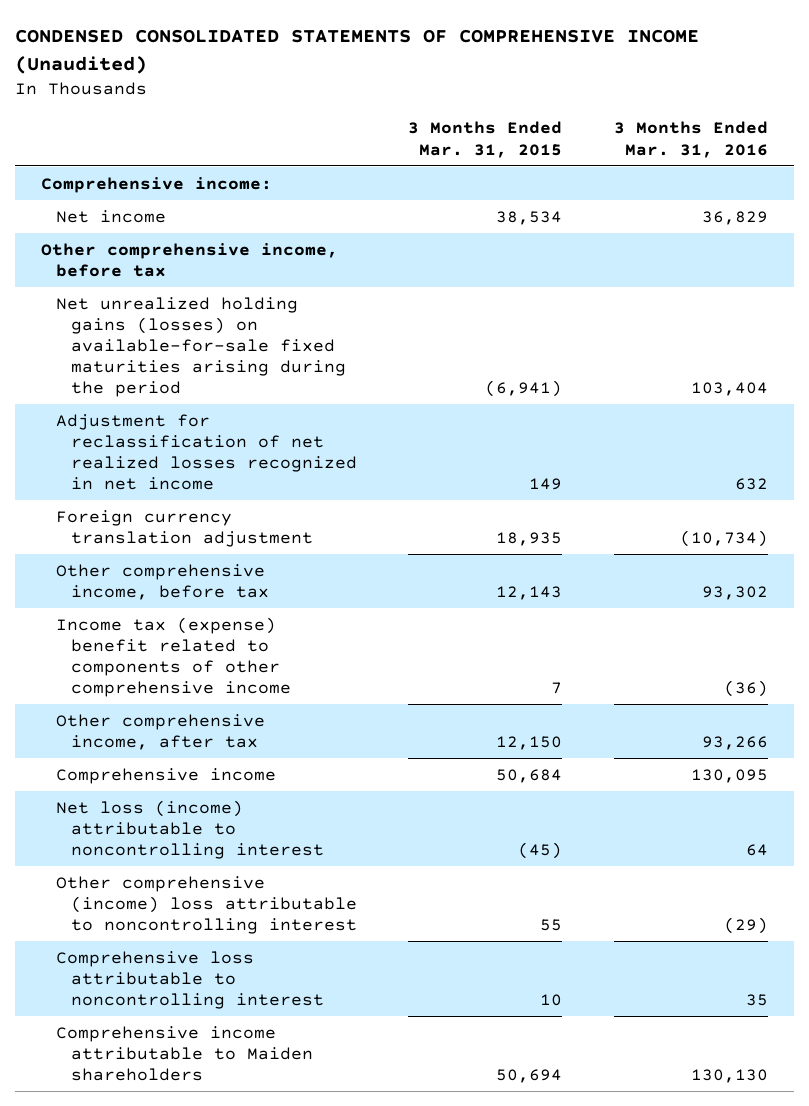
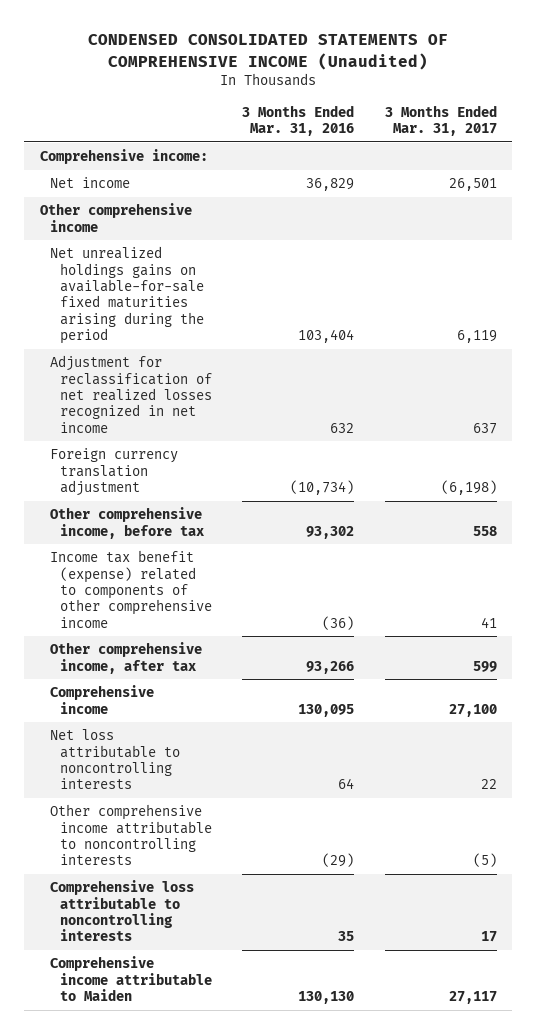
[408,121,563,158] 3 Months Ended Mar. 31, 2015 -> none
none -> [384,104,497,137] 3 Months Ended Mar. 31, 2017
[40,242,338,277] Other comprehensive income, before tax -> [39,203,192,232] Other comprehensive income
[55,296,346,398] Net unrealized holding gains (losses) on available-for-sale fixed maturities arising during the period -> [49,246,204,344] Net unrealized holdings gains on available-for-sale fixed maturities arising during the period
[55,616,291,697] Income tax (expense) benefit related to components of other comprehensive income -> [49,550,212,628] Income tax benefit (expense) related to components of other comprehensive income
[55,799,324,859] Net loss (income) attributable to noncontrolling interest -> [49,729,180,790] Net loss attributable to noncontrolling interests
[55,875,357,934] Other comprehensive (income) loss attributable to noncontrolling interest -> [49,804,212,866] Other comprehensive income attributable to noncontrolling interests
[55,950,324,1009] Comprehensive loss attributable to noncontrolling interest -> [49,880,194,942] Comprehensive loss attributable to noncontrolling interests
[55,1025,313,1081] Comprehensive income attributable to Maiden shareholders -> [49,956,212,1001] Comprehensive income attributable to Maiden

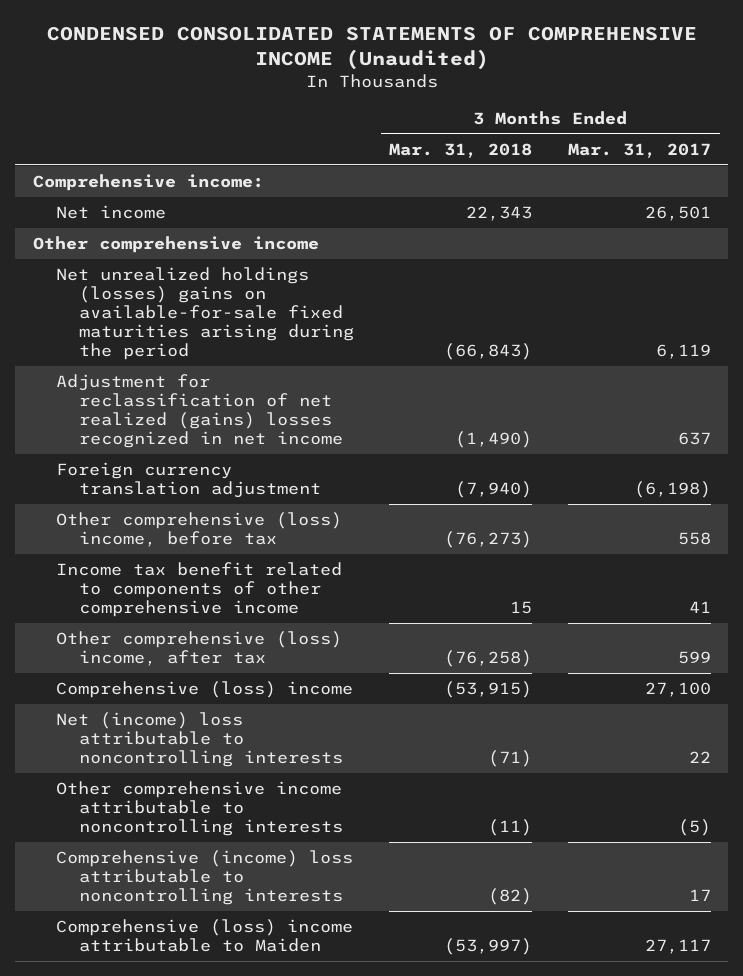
[242,104,355,137] 3 Months Ended Mar. 31, 2016 -> none
none -> [389,142,533,158] Mar. 31, 2018
[49,246,204,344] Net unrealized holdings gains on available-for-sale fixed maturities arising during the period -> [55,267,355,361] Net unrealized holdings (losses) gains on available-for-sale fixed maturities arising during the period
[49,355,212,433] Adjustment for reclassification of net realized losses recognized in net income -> [55,374,344,449] Adjustment for reclassification of net realized (gains) losses recognized in net income
[49,507,204,539] Other comprehensive income, before tax -> [55,512,342,548] Other comprehensive (loss) income, before tax
[49,550,212,628] Income tax benefit (expense) related to components of other comprehensive income -> [55,562,342,618] Income tax benefit related to components of other comprehensive income
[49,642,202,674] Other comprehensive income, after tax -> [55,631,342,667] Other comprehensive (loss) income, after tax
[49,685,154,714] Comprehensive income -> [55,681,353,699] Comprehensive (loss) income
[49,729,180,790] Net loss attributable to noncontrolling interests -> [55,712,344,768] Net (income) loss attributable to noncontrolling interests
[49,880,194,942] Comprehensive loss attributable to noncontrolling interests -> [55,850,353,906] Comprehensive (income) loss attributable to noncontrolling interests
[49,956,212,1001] Comprehensive income attributable to Maiden -> [55,919,353,953] Comprehensive (loss) income attributable to Maiden

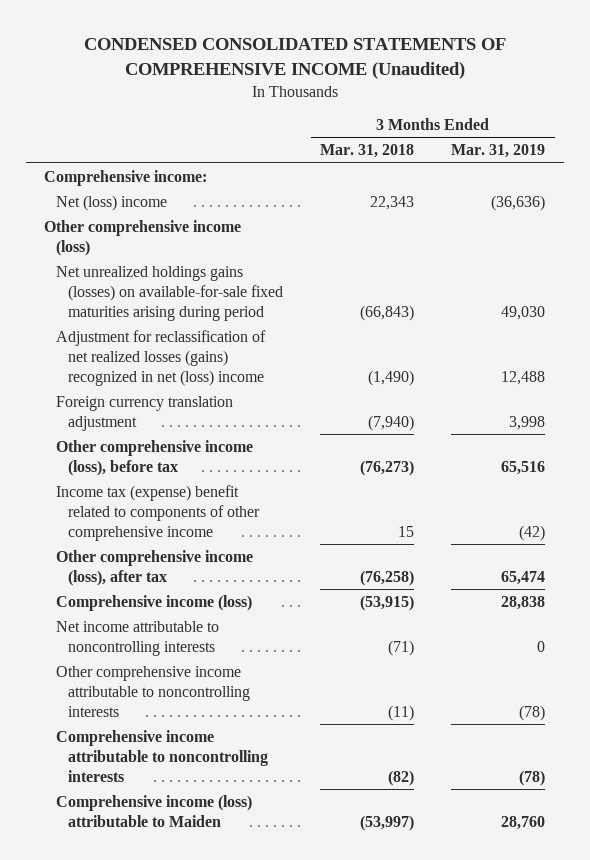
[567,142,711,158] Mar. 31, 2017 -> none
none -> [451,144,546,159] Mar. 31, 2019
[55,205,166,220] Net income -> [55,194,167,211] Net (loss) income
[32,236,319,254] Other comprehensive income -> [44,219,242,256] Other comprehensive income (loss)
[55,267,355,361] Net unrealized holdings (losses) gains on available-for-sale fixed maturities arising during the period -> [55,265,283,321] Net unrealized holdings gains (losses) on available-for-sale fixed maturities arising during period
[55,374,344,449] Adjustment for reclassification of net realized (gains) losses recognized in net income -> [55,329,266,386] Adjustment for reclassification of net realized losses (gains) recognized in net (loss) income
[55,512,342,548] Other comprehensive (loss) income, before tax -> [55,439,253,476] Other comprehensive income (loss), before tax
[55,562,342,618] Income tax benefit related to components of other comprehensive income -> [55,484,260,541] Income tax (expense) benefit related to components of other comprehensive income
[55,631,342,667] Other comprehensive (loss) income, after tax -> [55,549,253,586] Other comprehensive income (loss), after tax
[55,681,353,699] Comprehensive (loss) income -> [55,594,252,611] Comprehensive income (loss)
[55,712,344,768] Net (income) loss attributable to noncontrolling interests -> [55,620,219,656] Net income attributable to noncontrolling interests
[55,850,353,906] Comprehensive (income) loss attributable to noncontrolling interests -> [55,729,268,782] Comprehensive income attributable to noncontrolling interests
[55,919,353,953] Comprehensive (loss) income attributable to Maiden -> [55,794,252,827] Comprehensive income (loss) attributable to Maiden

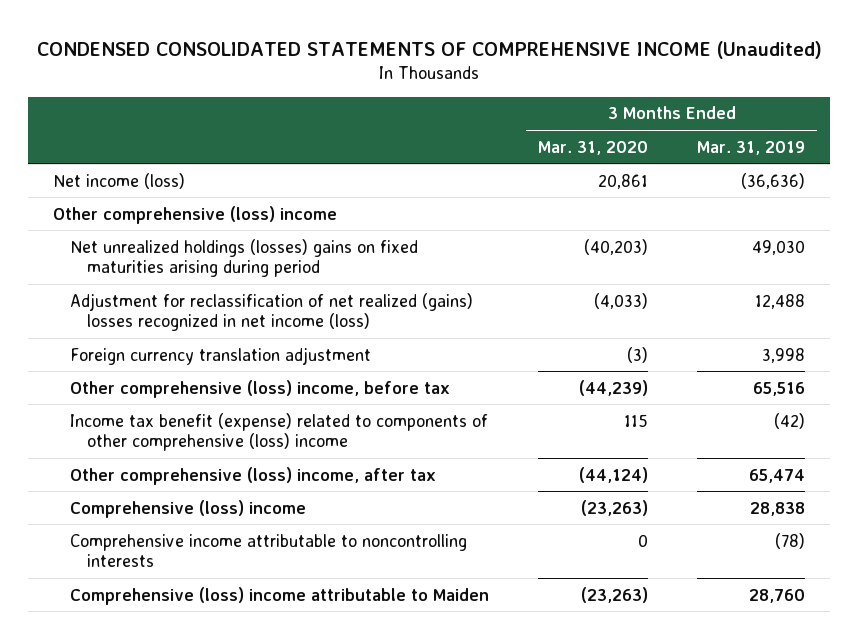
[320,144,415,159] Mar. 31, 2018 -> none
none -> [538,140,649,155] Mar. 31, 2020
[44,169,208,186] Comprehensive income: -> none
[55,194,167,211] Net (loss) income -> [52,172,185,189] Net income (loss)
[44,219,242,256] Other comprehensive income (loss) -> [52,205,337,224] Other comprehensive (loss) income
[55,265,283,321] Net unrealized holdings gains (losses) on available-for-sale fixed maturities arising during period -> [69,238,418,278] Net unrealized holdings (losses) gains on fixed maturities arising during period
[55,329,266,386] Adjustment for reclassification of net realized losses (gains) recognized in net (loss) income -> [69,292,473,332] Adjustment for reclassification of net realized (gains) losses recognized in net income (loss)
[55,620,219,656] Net income attributable to noncontrolling interests -> none
[55,665,250,717] Other comprehensive income attributable to noncontrolling interests -> none
[55,439,253,476] Other comprehensive income (loss), before tax -> [69,379,450,398] Other comprehensive (loss) income, before tax
[55,484,260,541] Income tax (expense) benefit related to components of other comprehensive income -> [69,412,488,452] Income tax benefit (expense) related to components of other comprehensive (loss) income
[55,549,253,586] Other comprehensive income (loss), after tax -> [69,466,436,485] Other comprehensive (loss) income, after tax
[55,594,252,611] Comprehensive income (loss) -> [69,499,306,518] Comprehensive (loss) income
[55,794,252,827] Comprehensive income (loss) attributable to Maiden -> [69,586,489,605] Comprehensive (loss) income attributable to Maiden

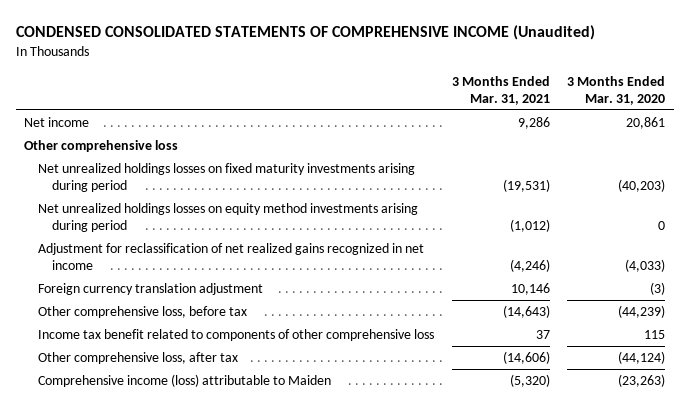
[697,140,806,155] Mar. 31, 2019 -> none
none -> [451,76,550,105] 3 Months Ended Mar. 31, 2021
[52,172,185,189] Net income (loss) -> [24,117,90,128] Net income
[52,205,337,224] Other comprehensive (loss) income -> [24,140,179,153] Other comprehensive loss
[69,238,418,278] Net unrealized holdings (losses) gains on fixed maturities arising during period -> [38,163,416,192] Net unrealized holdings losses on fixed maturity investments arising during period
none -> [38,203,419,232] Net unrealized holdings losses on equity method investments arising during period
[69,292,473,332] Adjustment for reclassification of net realized (gains) losses recognized in net income (loss) -> [38,243,425,270] Adjustment for reclassification of net realized gains recognized in net income
[69,499,306,518] Comprehensive (loss) income -> none
[69,533,467,568] Comprehensive income attributable to noncontrolling interests -> none
[69,379,450,398] Other comprehensive (loss) income, before tax -> [38,306,248,319] Other comprehensive loss, before tax
[69,412,488,452] Income tax benefit (expense) related to components of other comprehensive (loss) income -> [38,329,435,342] Income tax benefit related to components of other comprehensive loss
[69,466,436,485] Other comprehensive (loss) income, after tax -> [38,352,239,365] Other comprehensive loss, after tax
[69,586,489,605] Comprehensive (loss) income attributable to Maiden -> [38,374,332,388] Comprehensive income (loss) attributable to Maiden

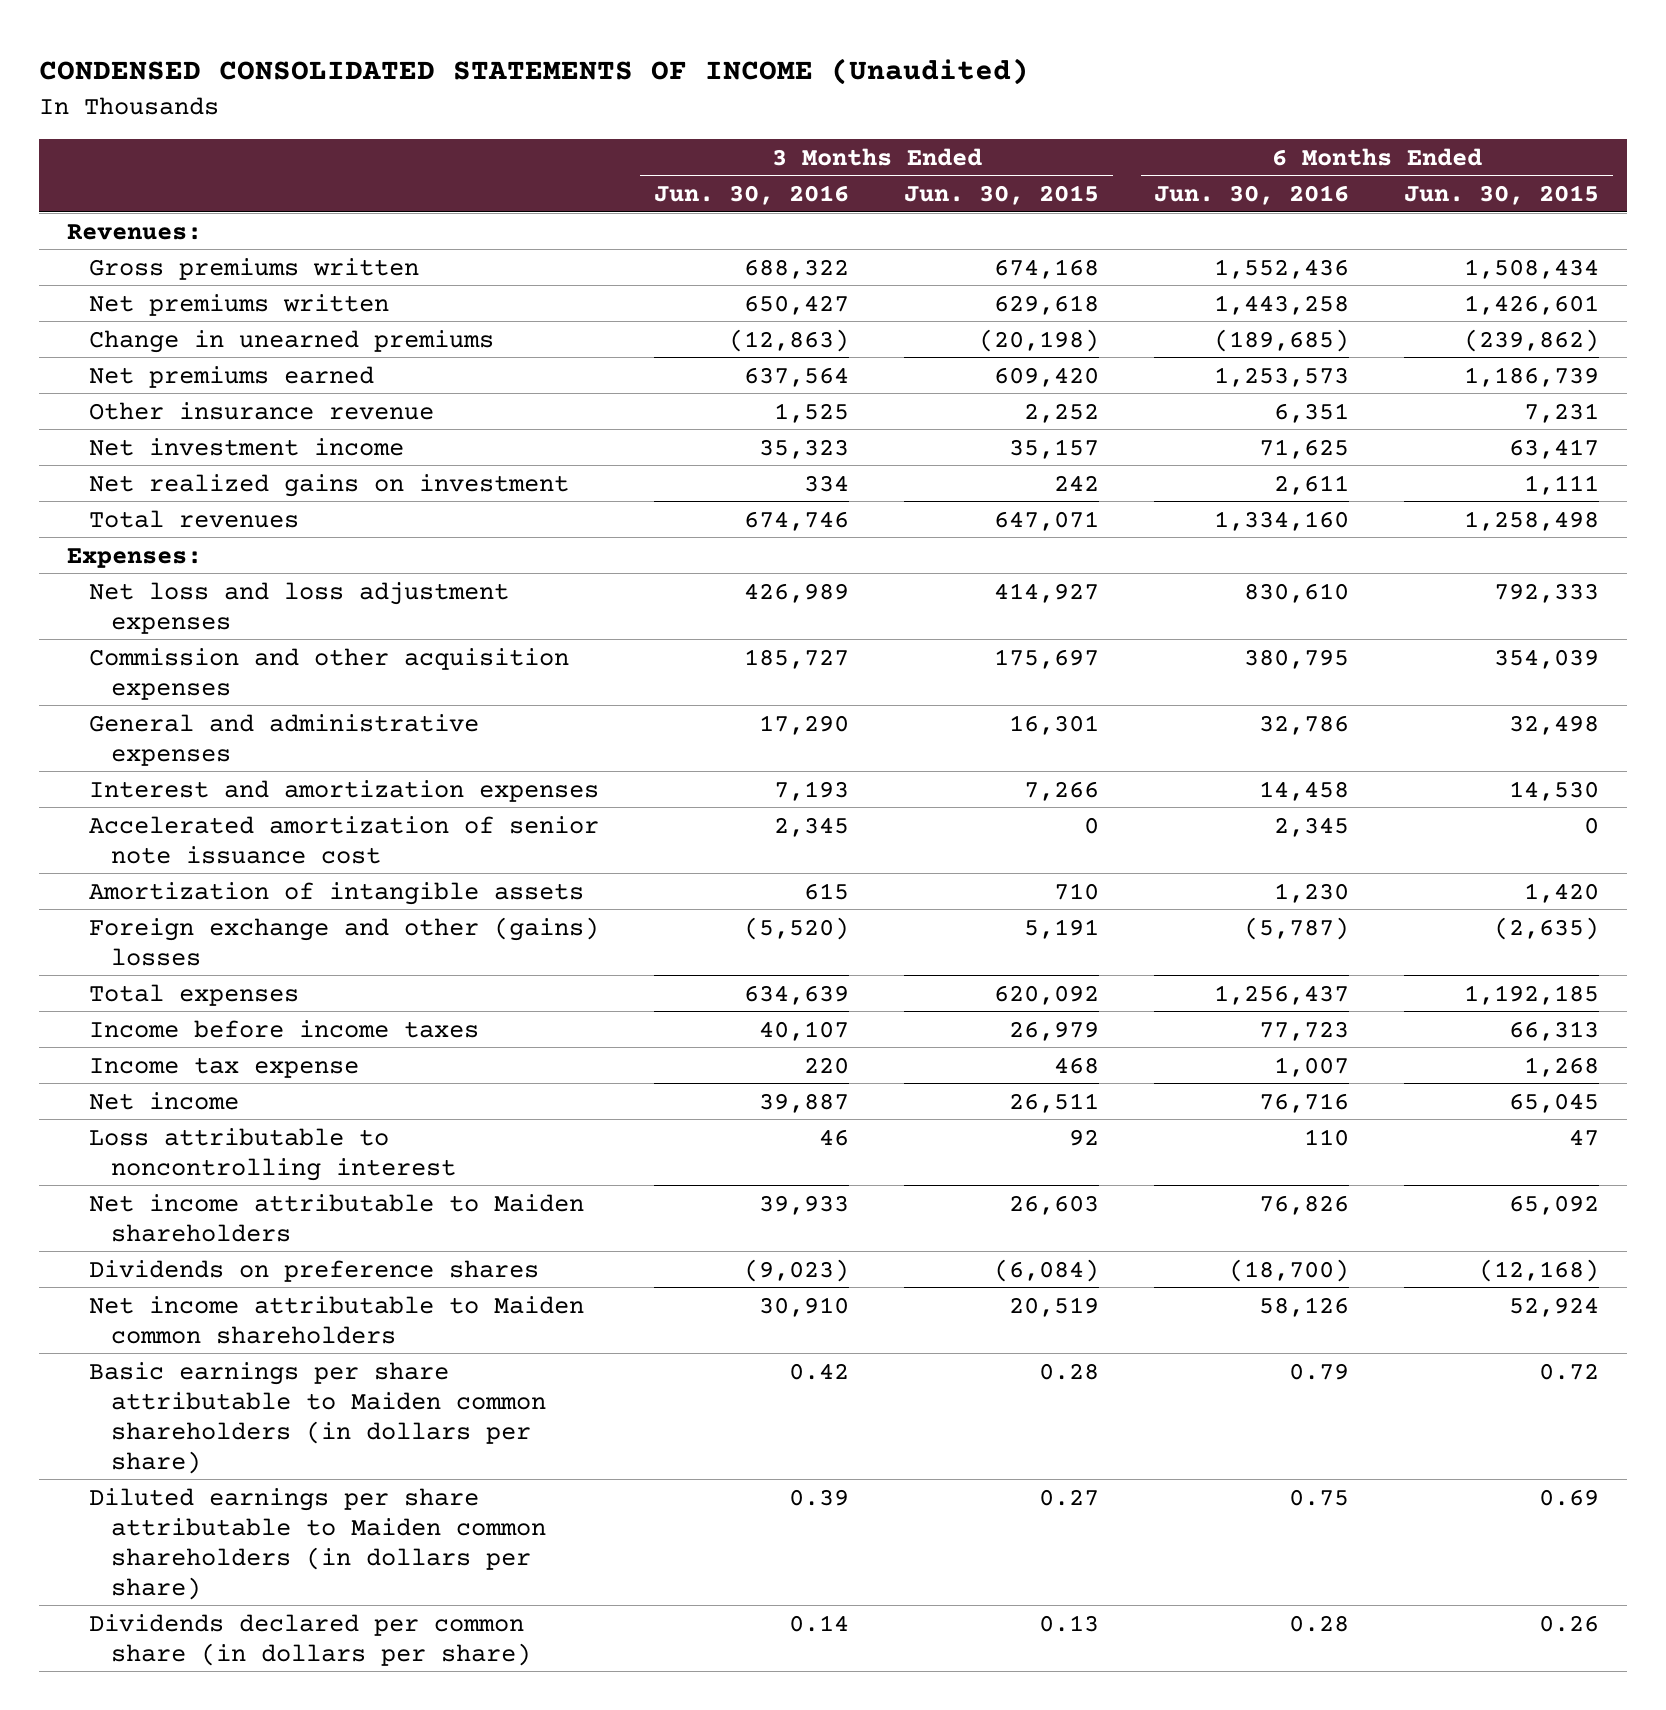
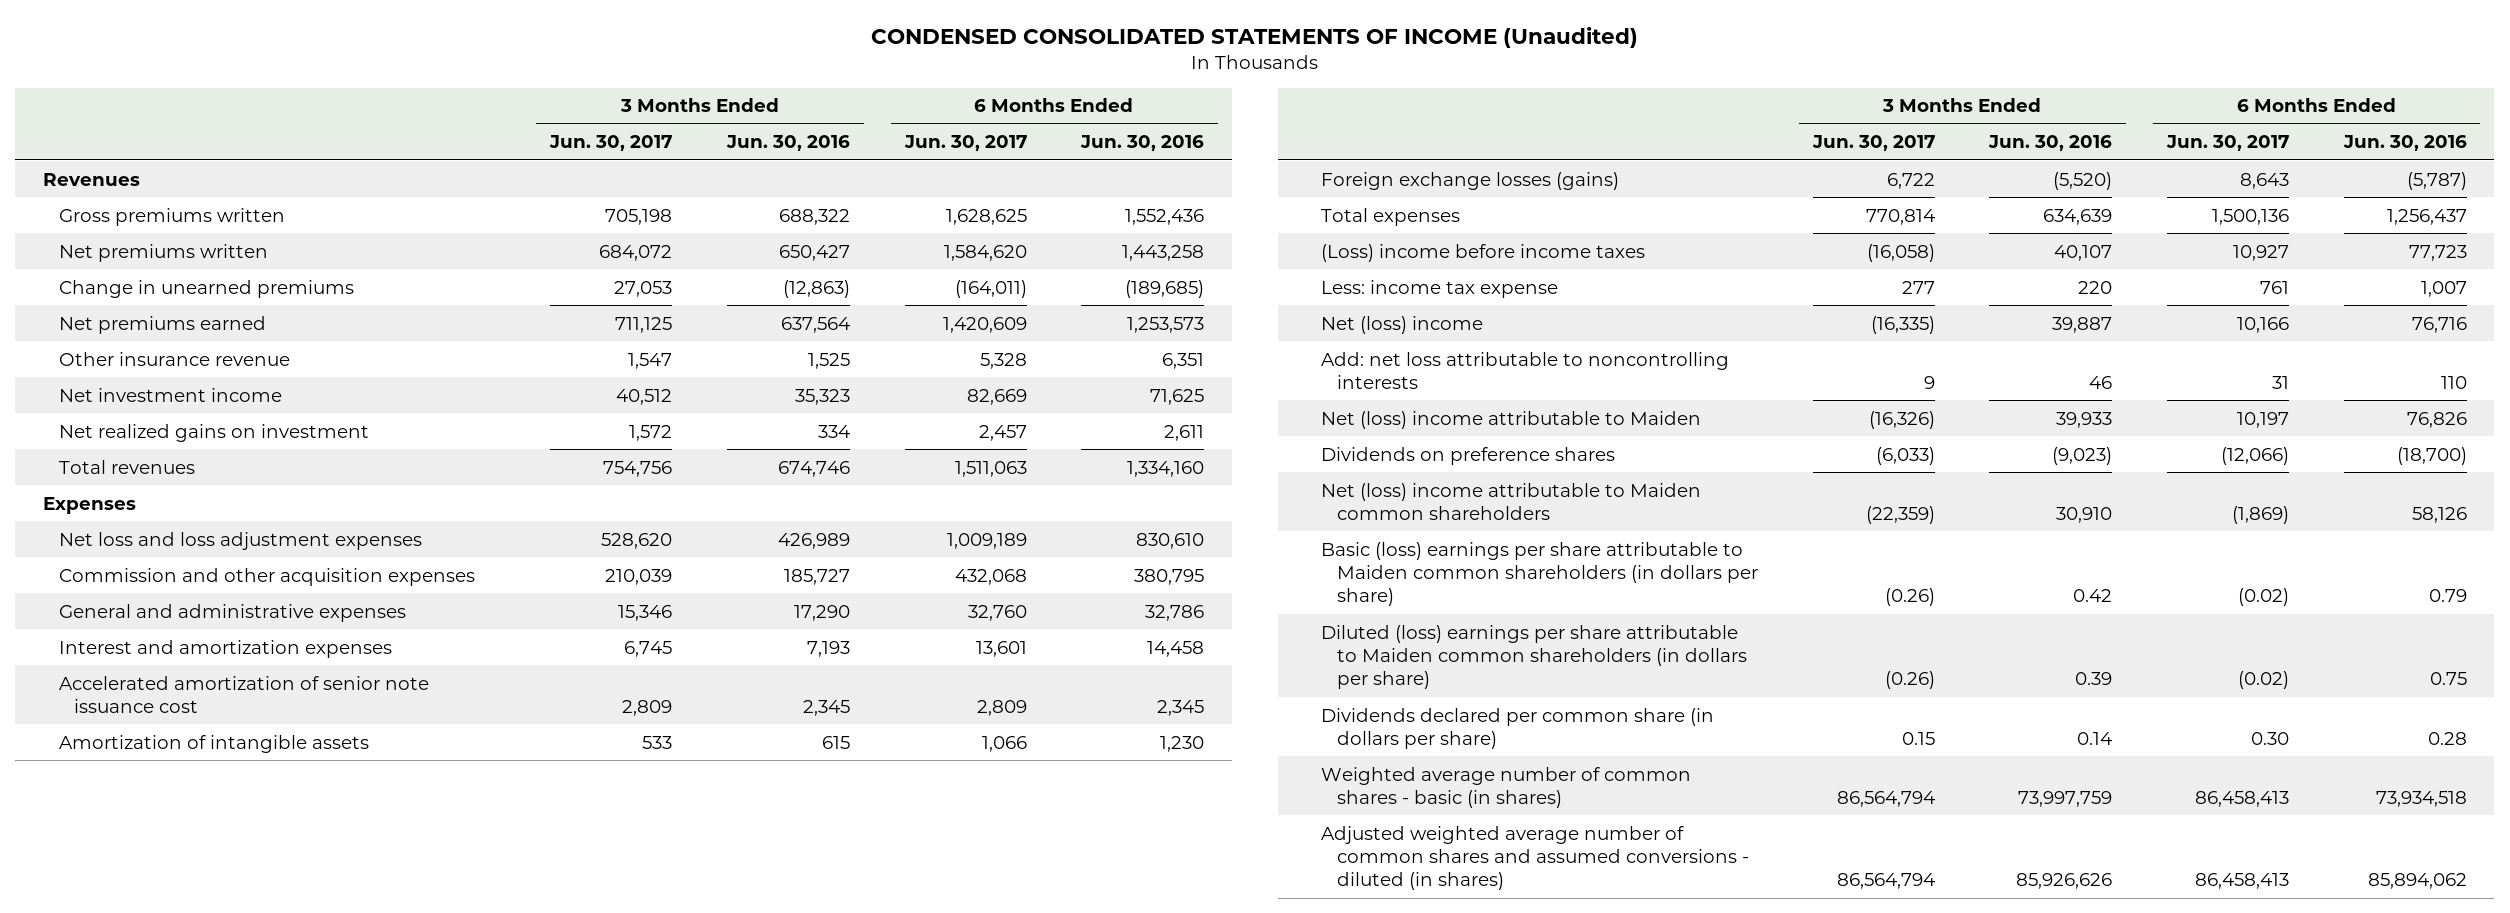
[904,184,1100,205] Jun. 30, 2015 -> none
[1404,184,1600,205] Jun. 30, 2015 -> none
none -> [549,135,673,152] Jun. 30, 2017
none -> [903,135,1027,152] Jun. 30, 2017
[66,223,202,240] Revenues: -> [42,172,140,186] Revenues
[66,547,202,568] Expenses: -> [42,496,136,514] Expenses
[89,916,600,966] Foreign exchange and other (gains) losses -> [1321,171,1620,190] Foreign exchange losses (gains)
[89,1019,480,1038] Income before income taxes -> [1321,243,1646,262] (Loss) income before income taxes
[89,1056,360,1078] Income tax expense -> [1321,279,1559,298] Less: income tax expense
[89,1091,240,1110] Net income -> [1321,315,1484,334] Net (loss) income
[89,1127,457,1181] Loss attributable to noncontrolling interest -> [1321,351,1730,389] Add: net loss attributable to noncontrolling interests
[89,1193,585,1242] Net income attributable to Maiden shareholders -> [1321,410,1702,429] Net (loss) income attributable to Maiden
[89,1295,585,1344] Net income attributable to Maiden common shareholders -> [1321,482,1702,520] Net (loss) income attributable to Maiden common shareholders
[89,1361,547,1474] Basic earnings per share attributable to Maiden common shareholders (in dollars per share) -> [1321,541,1758,606] Basic (loss) earnings per share attributable to Maiden common shareholders (in dollars per share)
[89,1487,547,1600] Diluted earnings per share attributable to Maiden common shareholders (in dollars per share) -> [1321,624,1747,689] Diluted (loss) earnings per share attributable to Maiden common shareholders (in dollars per share)
none -> [1321,766,1692,808] Weighted average number of common shares - basic (in shares)
none -> [1321,825,1749,890] Adjusted weighted average number of common shares and assumed conversions - diluted (in shares)

